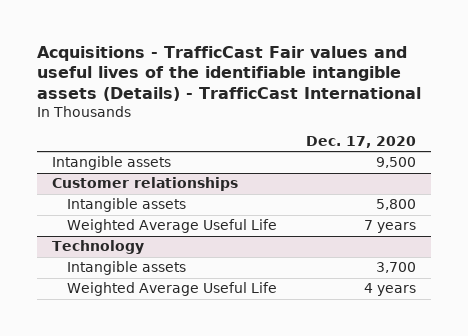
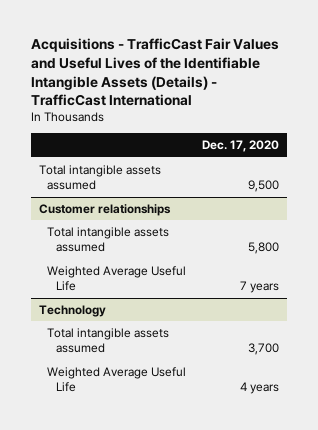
[36,45,421,101] Acquisitions - TrafficCast Fair values and useful lives of the identifiable intangible assets (Details) - TrafficCast International -> [30,38,279,107] Acquisitions - TrafficCast Fair Values and Useful Lives of the Identifiable Intangible Assets (Details) - TrafficCast International
[51,156,171,171] Intangible assets -> [38,164,161,191] Total intangible assets assumed
[66,198,186,213] Intangible assets -> [47,226,170,253] Total intangible assets assumed
[66,261,186,276] Intangible assets -> [47,327,170,354] Total intangible assets assumed

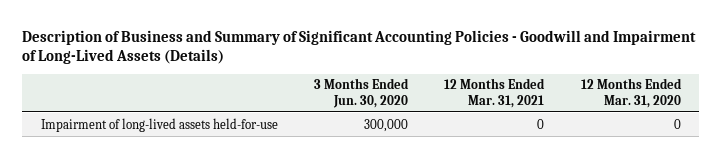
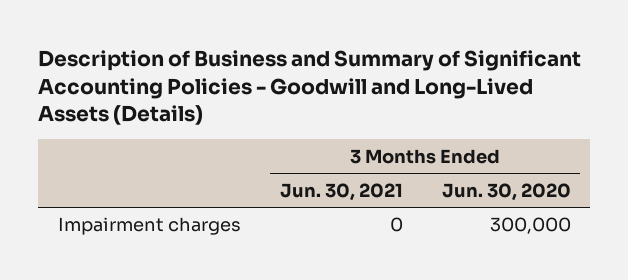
[22,29,697,65] Description of Business and Summary of Significant Accounting Policies - Goodwill and Impairment of Long-Lived Assets (Details) -> [38,49,582,126] Description of Business and Summary of Significant Accounting Policies - Goodwill and Long-Lived Assets (Details)
[444,78,546,108] 12 Months Ended Mar. 31, 2021 -> none
[580,78,682,108] 12 Months Ended Mar. 31, 2020 -> none
none -> [279,182,403,201] Jun. 30, 2021
[40,117,278,132] Impairment of long-lived assets held-for-use -> [57,217,241,236] Impairment charges

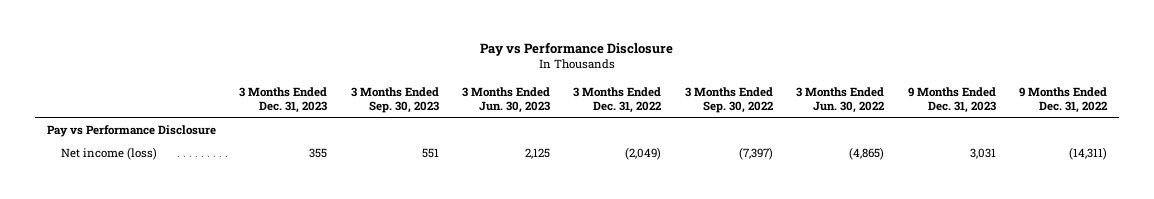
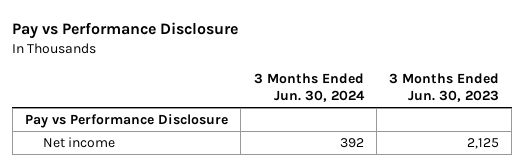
[239,86,328,113] 3 Months Ended Dec. 31, 2023 -> none
[350,86,439,113] 3 Months Ended Sep. 30, 2023 -> none
[573,86,662,113] 3 Months Ended Dec. 31, 2022 -> none
[684,86,773,113] 3 Months Ended Sep. 30, 2022 -> none
[796,86,885,113] 3 Months Ended Jun. 30, 2022 -> none
[907,86,996,113] 9 Months Ended Dec. 31, 2023 -> none
[1018,86,1107,113] 9 Months Ended Dec. 31, 2022 -> none
none -> [253,72,365,103] 3 Months Ended Jun. 30, 2024
[60,146,157,160] Net income (loss) -> [43,136,116,148] Net income

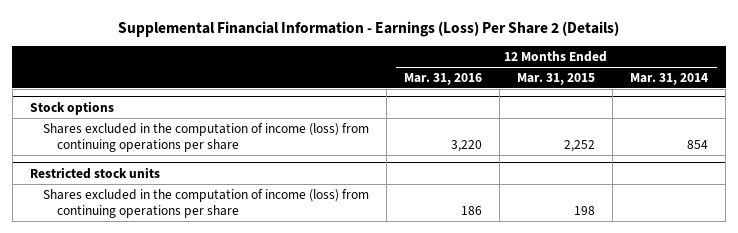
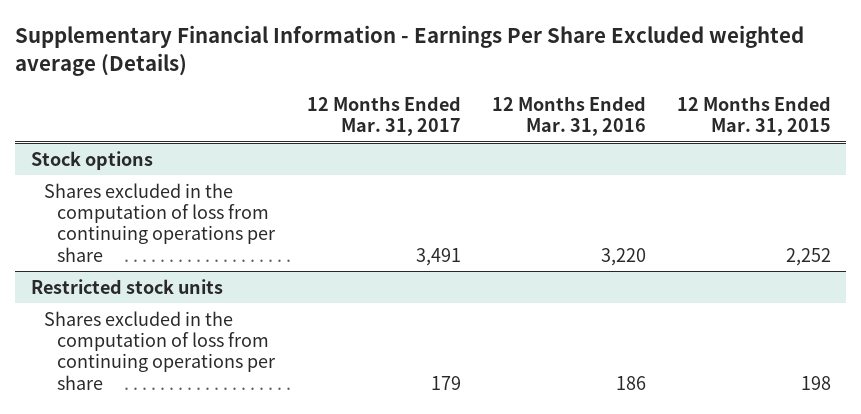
[118,21,620,38] Supplemental Financial Information - Earnings (Loss) Per Share 2 (Details) -> [14,24,804,76] Supplementary Financial Information - Earnings Per Share Excluded weighted average (Details)
[630,72,709,85] Mar. 31, 2014 -> none
none -> [306,96,461,137] 12 Months Ended Mar. 31, 2017
[43,122,370,152] Shares excluded in the computation of income (loss) from continuing operations per share -> [43,182,277,262] Shares excluded in the computation of loss from continuing operations per share
[43,188,370,218] Shares excluded in the computation of income (loss) from continuing operations per share -> [43,310,277,390] Shares excluded in the computation of loss from continuing operations per share

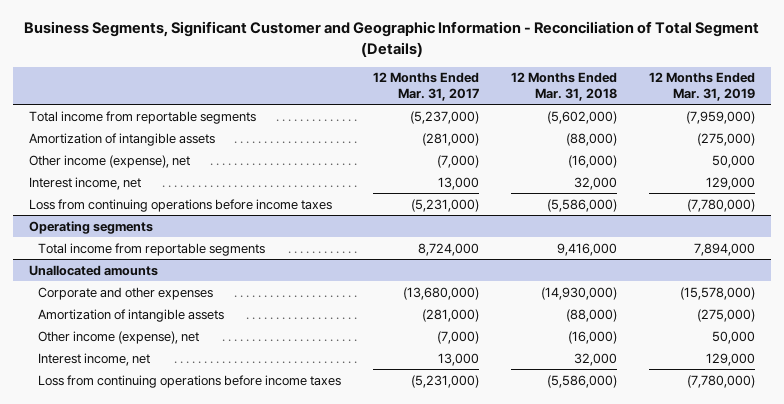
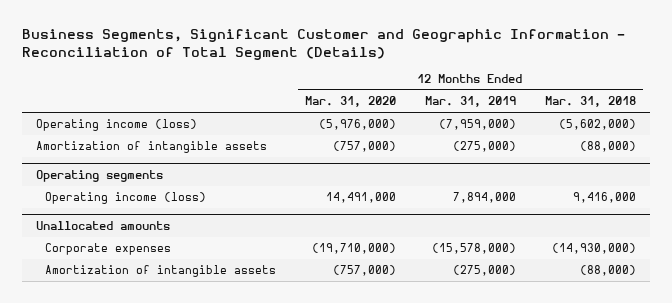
[373,72,480,101] 12 Months Ended Mar. 31, 2017 -> none
none -> [305,96,397,108] Mar. 31, 2020
[28,110,256,124] Total income from reportable segments -> [36,119,198,132] Operating income (loss)
[28,154,190,168] Other income (expense), net -> none
[28,176,141,190] Interest income, net -> none
[28,198,332,212] Loss from continuing operations before income taxes -> none
[38,242,266,256] Total income from reportable segments -> [45,192,207,205] Operating income (loss)
[38,286,214,300] Corporate and other expenses -> [45,243,172,256] Corporate expenses
[38,330,200,344] Other income (expense), net -> none
[38,352,151,366] Interest income, net -> none
[38,374,342,388] Loss from continuing operations before income taxes -> none

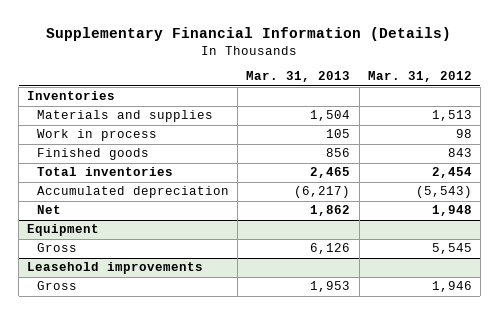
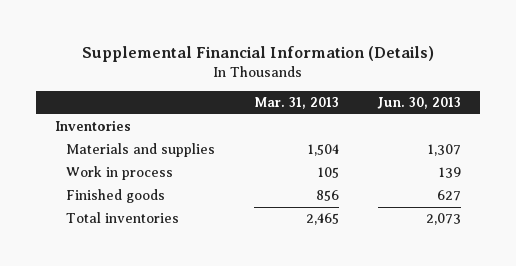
[46,26,452,41] Supplementary Financial Information (Details) -> [81,45,434,62] Supplemental Financial Information (Details)
[367,71,472,83] Mar. 31, 2012 -> none
none -> [376,96,461,109] Jun. 30, 2013
[37,186,230,199] Accumulated depreciation -> none
[37,205,62,215] Net -> none
[27,224,100,237] Equipment -> none
[37,243,78,253] Gross -> none
[27,262,204,275] Leasehold improvements -> none
[37,281,78,291] Gross -> none

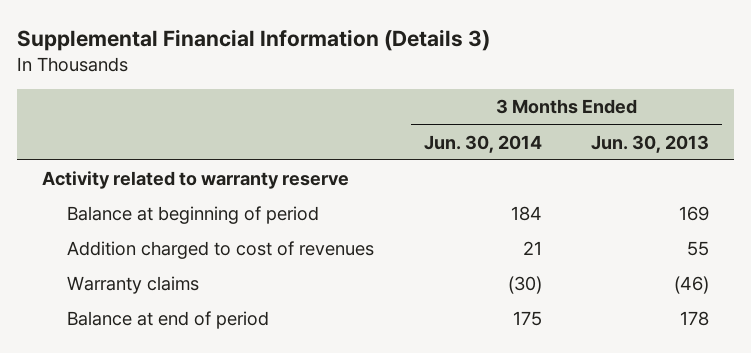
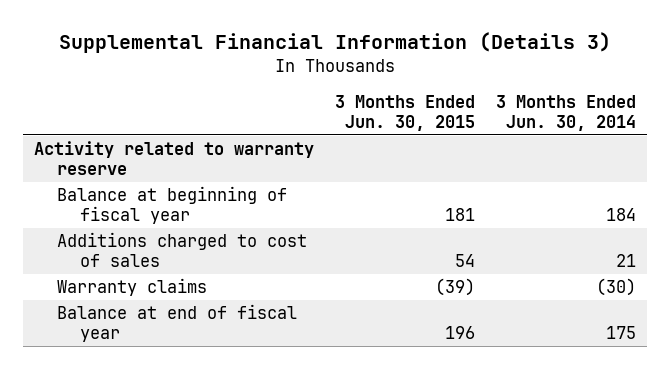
[591,134,710,153] Jun. 30, 2013 -> none
none -> [334,95,475,132] 3 Months Ended Jun. 30, 2015
[66,206,319,225] Balance at beginning of period -> [56,186,287,225] Balance at beginning of fiscal year
[66,241,374,260] Addition charged to cost of revenues -> [56,232,307,268] Additions charged to cost of sales
[66,311,269,330] Balance at end of period -> [56,304,297,343] Balance at end of fiscal year

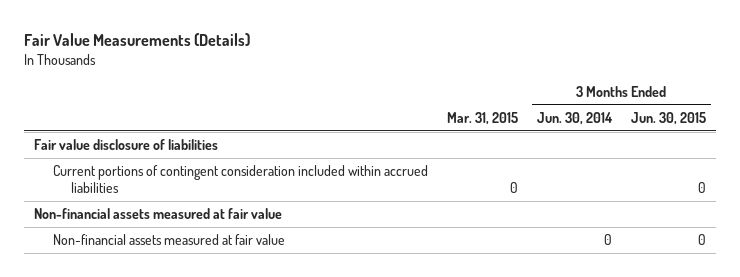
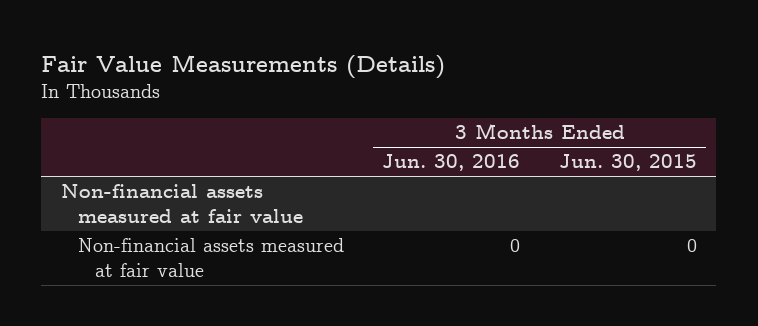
[446,111,518,125] Mar. 31, 2015 -> none
[536,111,613,125] Jun. 30, 2014 -> none
none -> [382,154,521,172] Jun. 30, 2016
[33,139,218,151] Fair value disclosure of liabilities -> none
[52,165,428,193] Current portions of contingent consideration included within accrued liabilities -> none

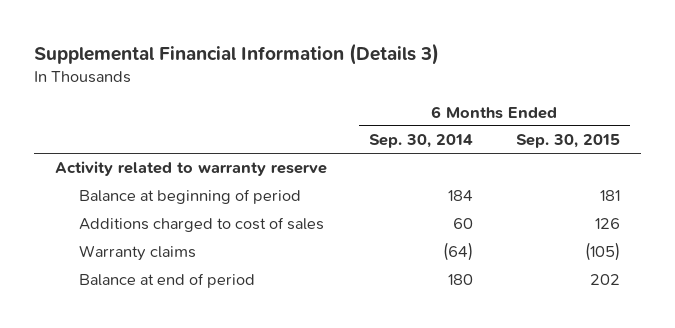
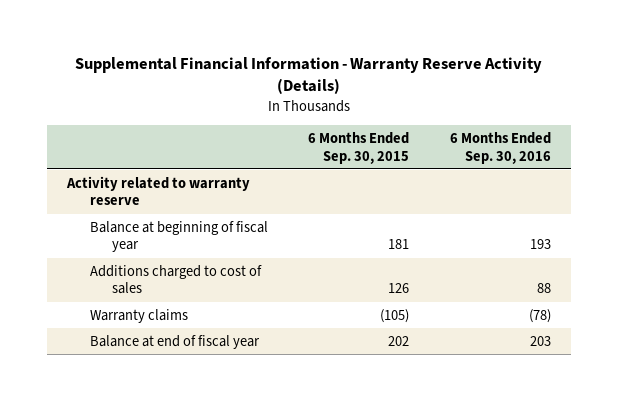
[34,42,440,65] Supplemental Financial Information (Details 3) -> [75,56,543,95] Supplemental Financial Information - Warranty Reserve Activity (Details)
[369,134,474,149] Sep. 30, 2014 -> none
none -> [450,131,552,164] 6 Months Ended Sep. 30, 2016
[78,189,301,205] Balance at beginning of period -> [89,220,268,253] Balance at beginning of fiscal year
[78,273,255,289] Balance at end of period -> [89,334,260,349] Balance at end of fiscal year

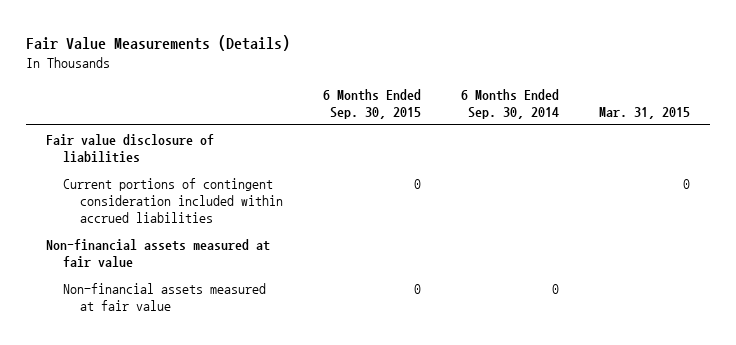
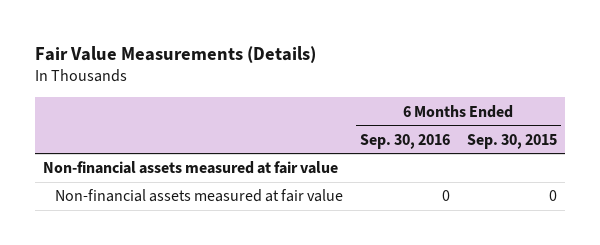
[460,88,559,119] 6 Months Ended Sep. 30, 2014 -> none
[598,106,690,119] Mar. 31, 2015 -> none
none -> [359,133,450,149] Sep. 30, 2016
[46,133,215,164] Fair value disclosure of liabilities -> none
[63,177,284,224] Current portions of contingent consideration included within accrued liabilities -> none

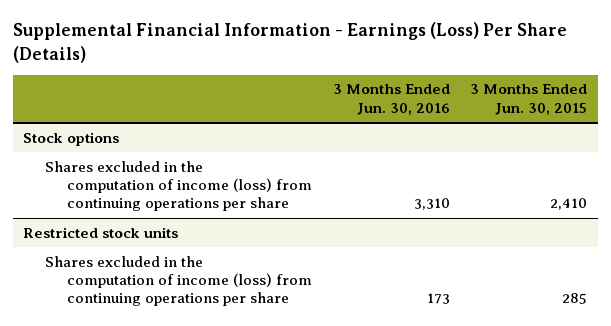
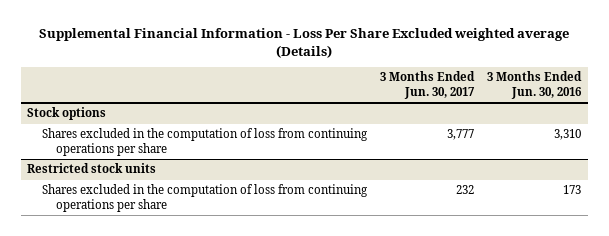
[13,22,568,63] Supplemental Financial Information - Earnings (Loss) Per Share (Details) -> [39,28,570,58] Supplemental Financial Information - Loss Per Share Excluded weighted average (Details)
[470,84,588,115] 3 Months Ended Jun. 30, 2015 -> none
none -> [379,71,475,100] 3 Months Ended Jun. 30, 2017
[45,160,313,212] Shares excluded in the computation of income (loss) from continuing operations per share -> [41,128,368,157] Shares excluded in the computation of loss from continuing operations per share
[45,255,313,307] Shares excluded in the computation of income (loss) from continuing operations per share -> [41,184,368,213] Shares excluded in the computation of loss from continuing operations per share

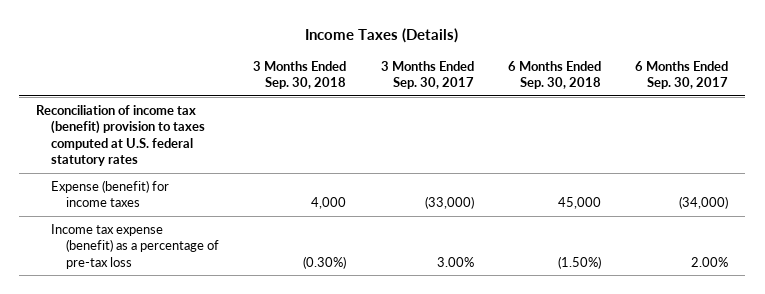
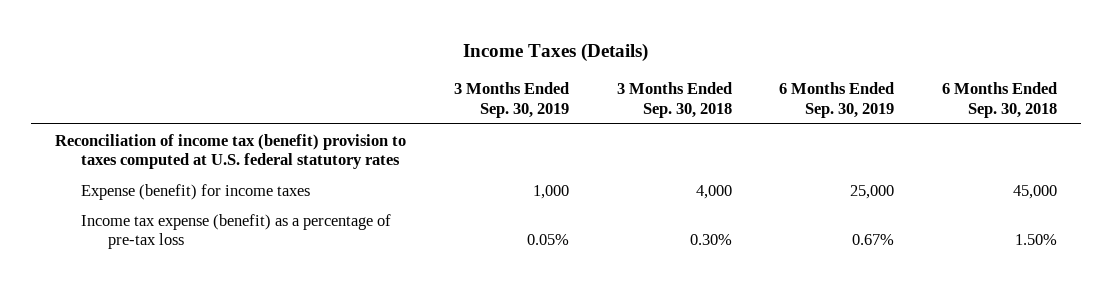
[380,60,474,90] 3 Months Ended Sep. 30, 2017 -> none
[635,60,729,90] 6 Months Ended Sep. 30, 2017 -> none
none -> [454,82,570,119] 3 Months Ended Sep. 30, 2019
none -> [779,82,895,119] 6 Months Ended Sep. 30, 2019
[303,255,347,269] (0.30%) -> [689,234,732,246] 0.30%
[557,255,601,269] (1.50%) -> [1015,234,1058,246] 1.50%

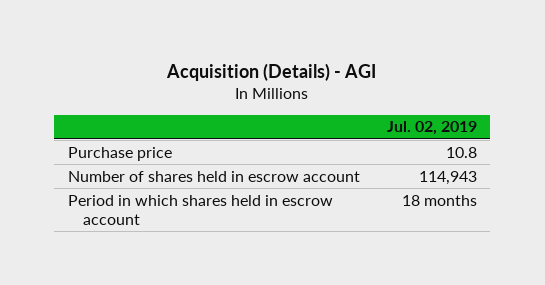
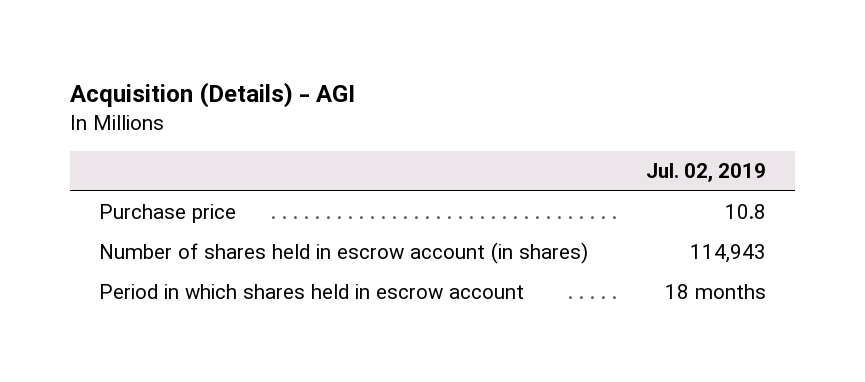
[67,170,360,182] Number of shares held in escrow account -> [99,242,589,265] Number of shares held in escrow account (in shares)

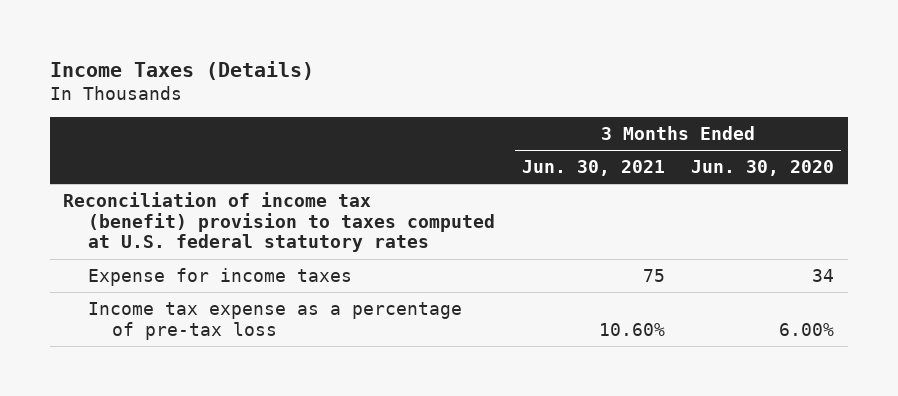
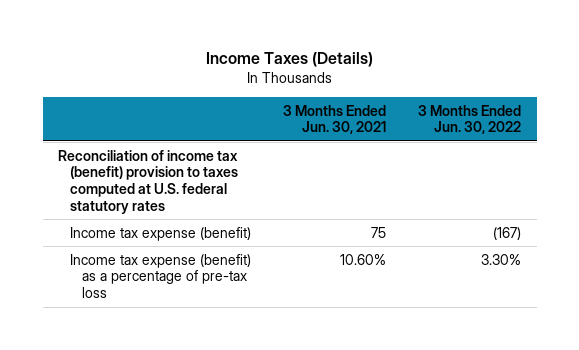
[691,160,835,177] Jun. 30, 2020 -> none
none -> [417,104,521,135] 3 Months Ended Jun. 30, 2022
[87,267,352,286] Expense for income taxes -> [70,226,252,241] Income tax expense (benefit)
[87,301,462,340] Income tax expense as a percentage of pre-tax loss -> [70,253,252,298] Income tax expense (benefit) as a percentage of pre-tax loss

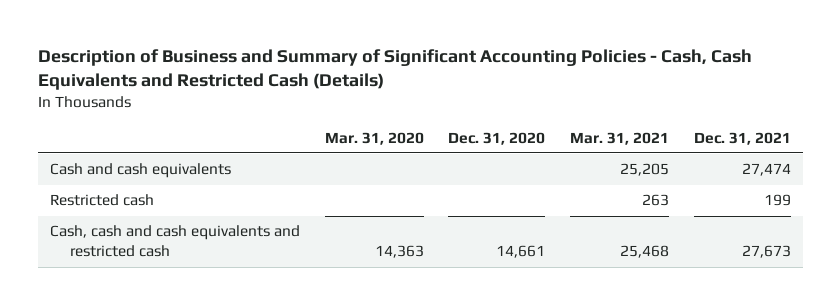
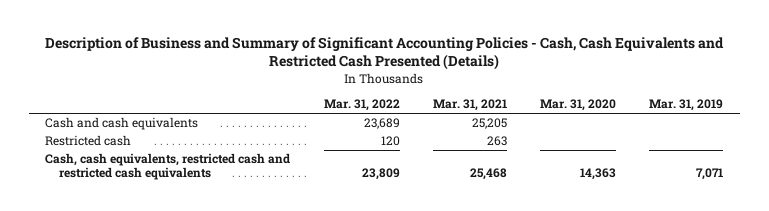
[37,48,752,90] Description of Business and Summary of Significant Accounting Policies - Cash, Cash Equivalents and Restricted Cash (Details) -> [45,36,725,71] Description of Business and Summary of Significant Accounting Policies - Cash, Cash Equivalents and Restricted Cash Presented (Details)
[448,131,546,145] Dec. 31, 2020 -> none
[693,131,791,145] Dec. 31, 2021 -> none
none -> [323,99,400,112] Mar. 31, 2022
none -> [649,99,724,112] Mar. 31, 2019
[49,225,300,258] Cash, cash and cash equivalents and restricted cash -> [45,153,291,181] Cash, cash equivalents, restricted cash and restricted cash equivalents

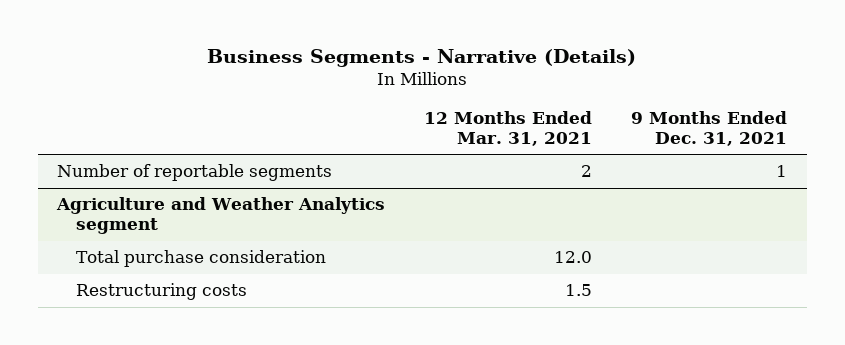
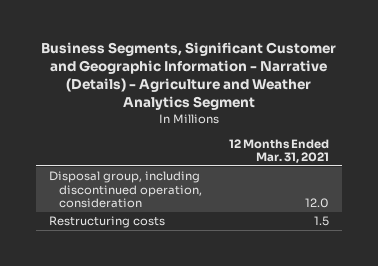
[207,49,637,68] Business Segments - Narrative (Details) -> [40,42,336,111] Business Segments, Significant Customer and Geographic Information - Narrative (Details) - Agriculture and Weather Analytics Segment
[631,110,788,146] 9 Months Ended Dec. 31, 2021 -> none
[57,164,333,182] Number of reportable segments -> none
[56,197,386,235] Agriculture and Weather Analytics segment -> none
[76,250,327,268] Total purchase consideration -> [48,171,203,209] Disposal group, including discontinued operation, consideration

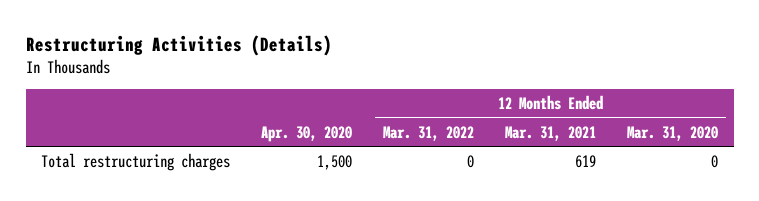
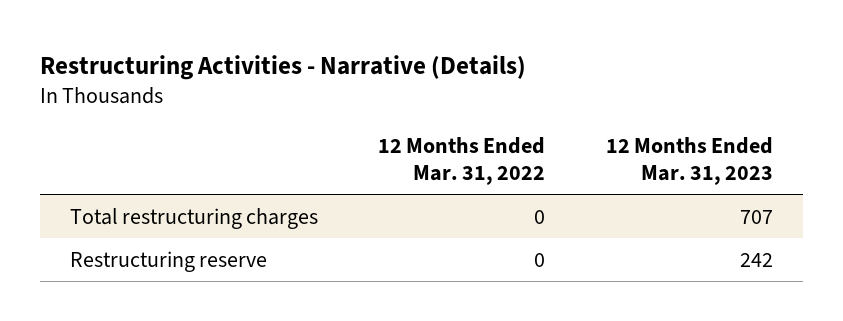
[25,34,332,56] Restructuring Activities (Details) -> [39,54,526,80] Restructuring Activities - Narrative (Details)
[261,125,353,142] Apr. 30, 2020 -> none
[505,125,597,141] Mar. 31, 2021 -> none
[627,125,719,141] Mar. 31, 2020 -> none
none -> [605,137,773,185] 12 Months Ended Mar. 31, 2023
none -> [69,250,267,272] Restructuring reserve

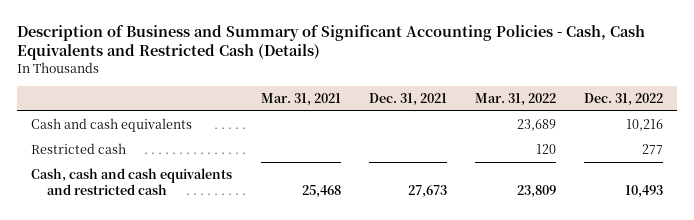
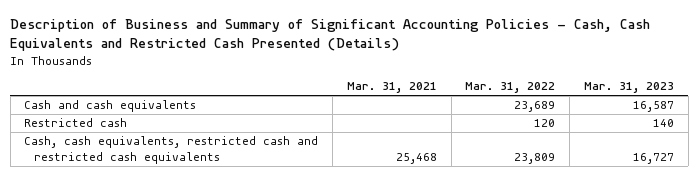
[17,24,646,61] Description of Business and Summary of Significant Accounting Policies - Cash, Cash Equivalents and Restricted Cash (Details) -> [10,19,651,52] Description of Business and Summary of Significant Accounting Policies - Cash, Cash Equivalents and Restricted Cash Presented (Details)
[368,93,447,107] Dec. 31, 2021 -> none
[584,93,664,107] Dec. 31, 2022 -> none
none -> [583,82,674,94] Mar. 31, 2023
[31,168,233,196] Cash, cash and cash equivalents and restricted cash -> [24,136,319,164] Cash, cash equivalents, restricted cash and restricted cash equivalents

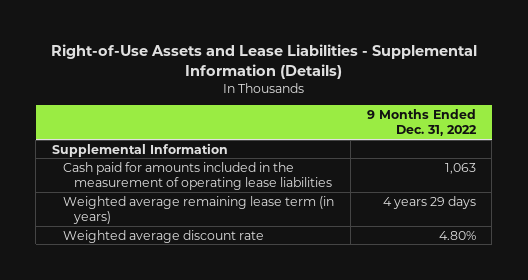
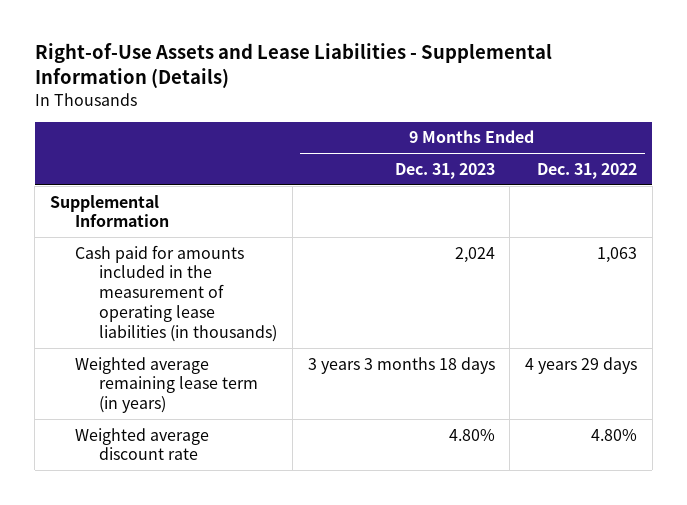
none -> [394,162,495,179] Dec. 31, 2023
[63,161,333,190] Cash paid for amounts included in the measurement of operating lease liabilities -> [74,244,278,343] Cash paid for amounts included in the measurement of operating lease liabilities (in thousands)

